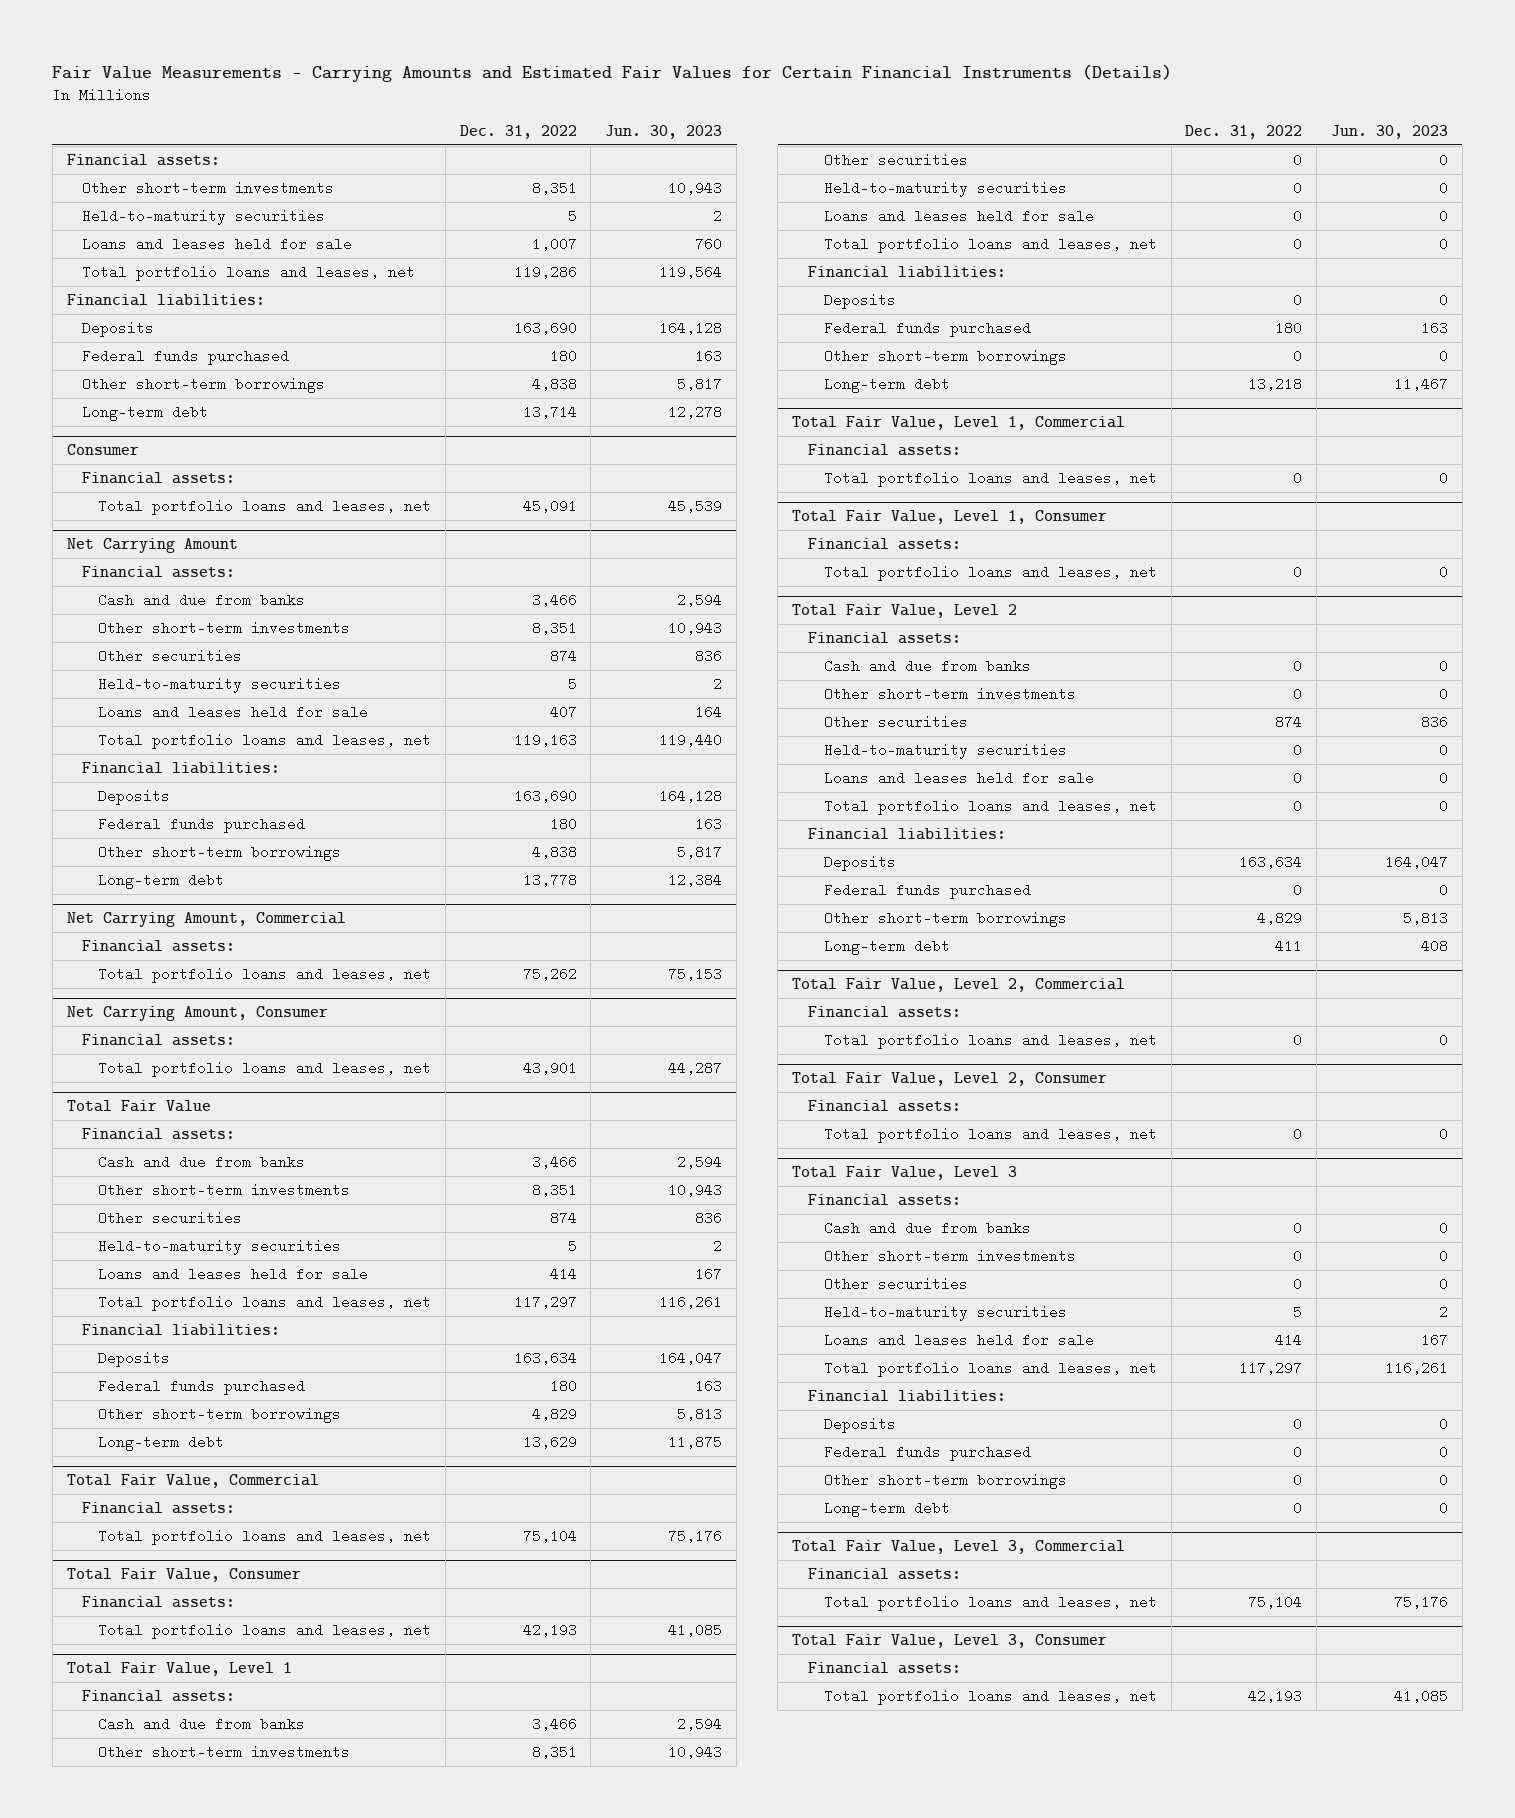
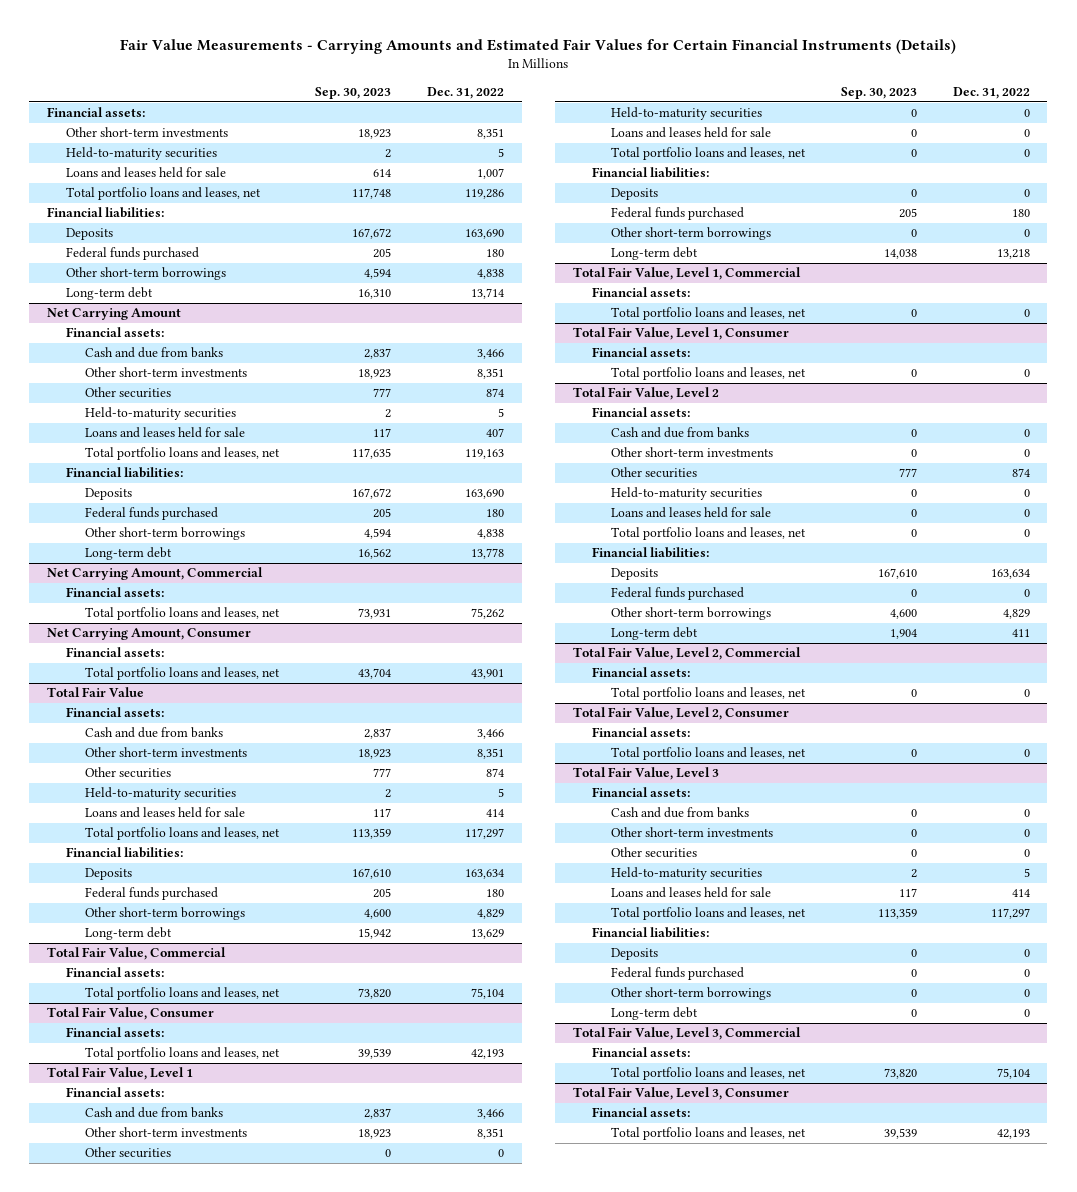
[605,124,723,139] Jun. 30, 2023 -> none
none -> [315,86,392,99] Sep. 30, 2023
[66,444,139,456] Consumer -> none
[82,472,236,485] Financial assets: -> none
[97,499,431,516] Total portfolio loans and leases, net -> none

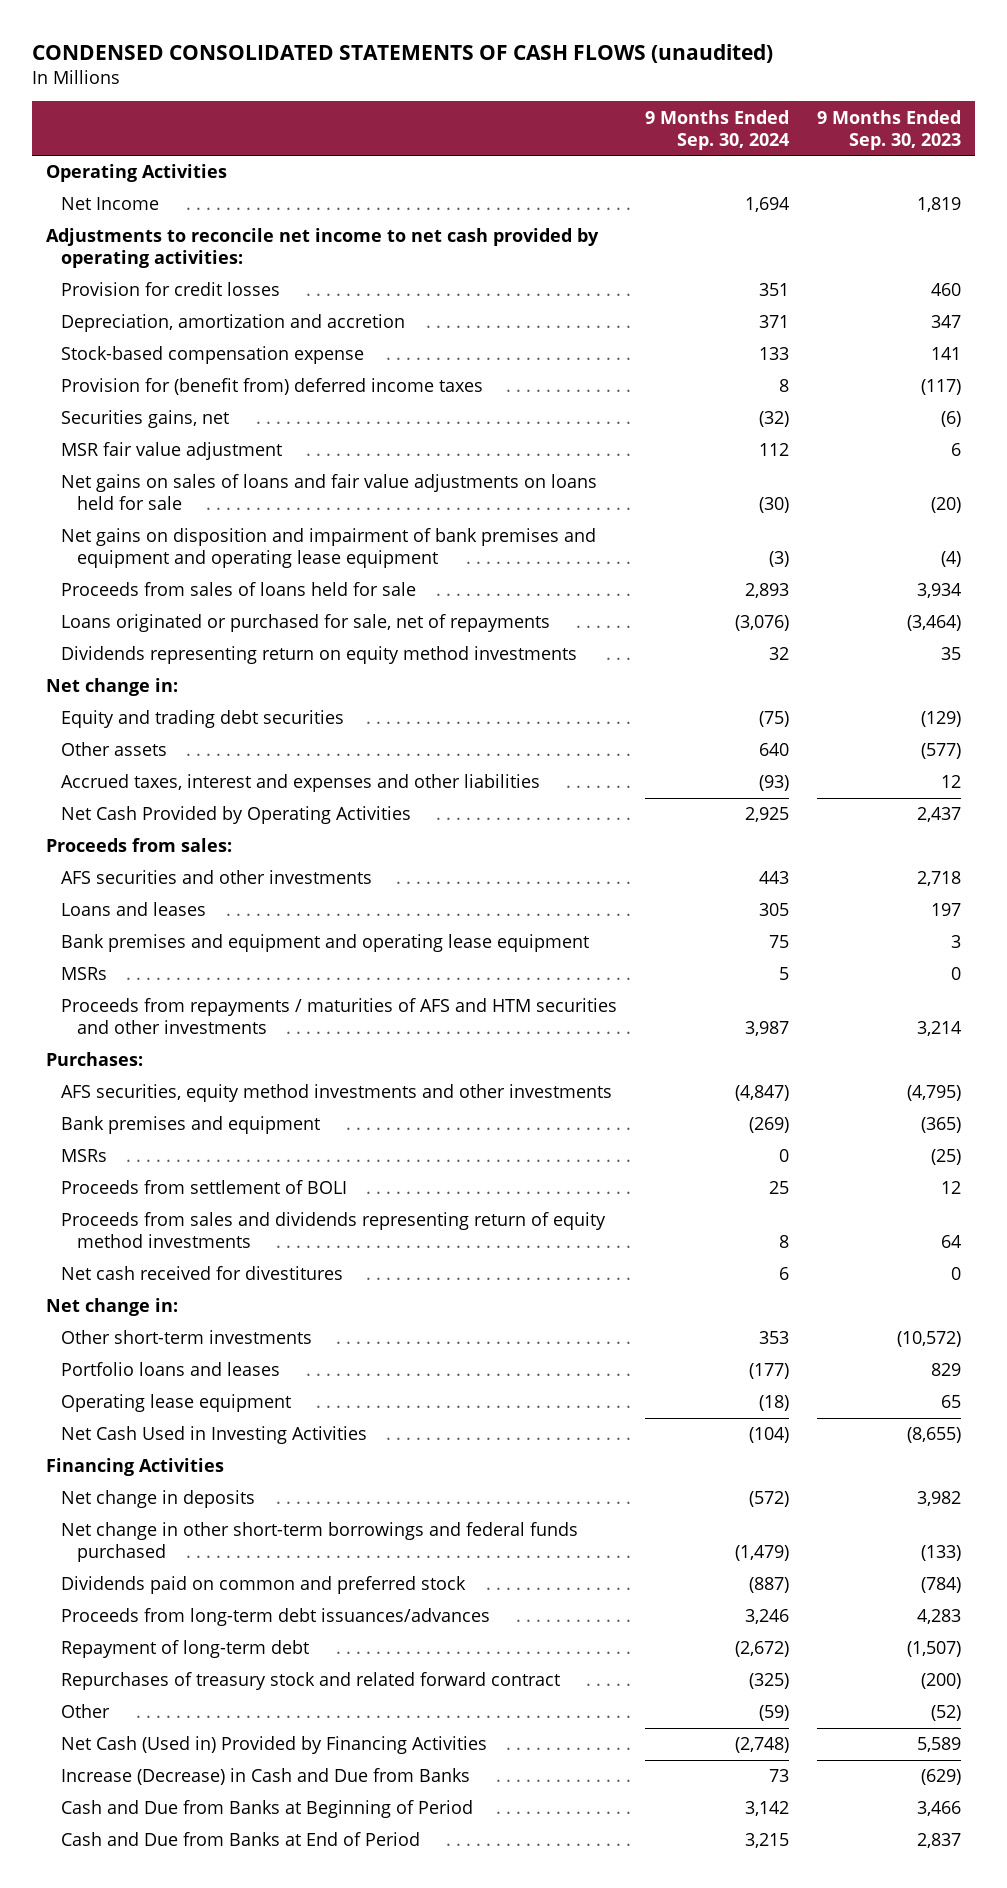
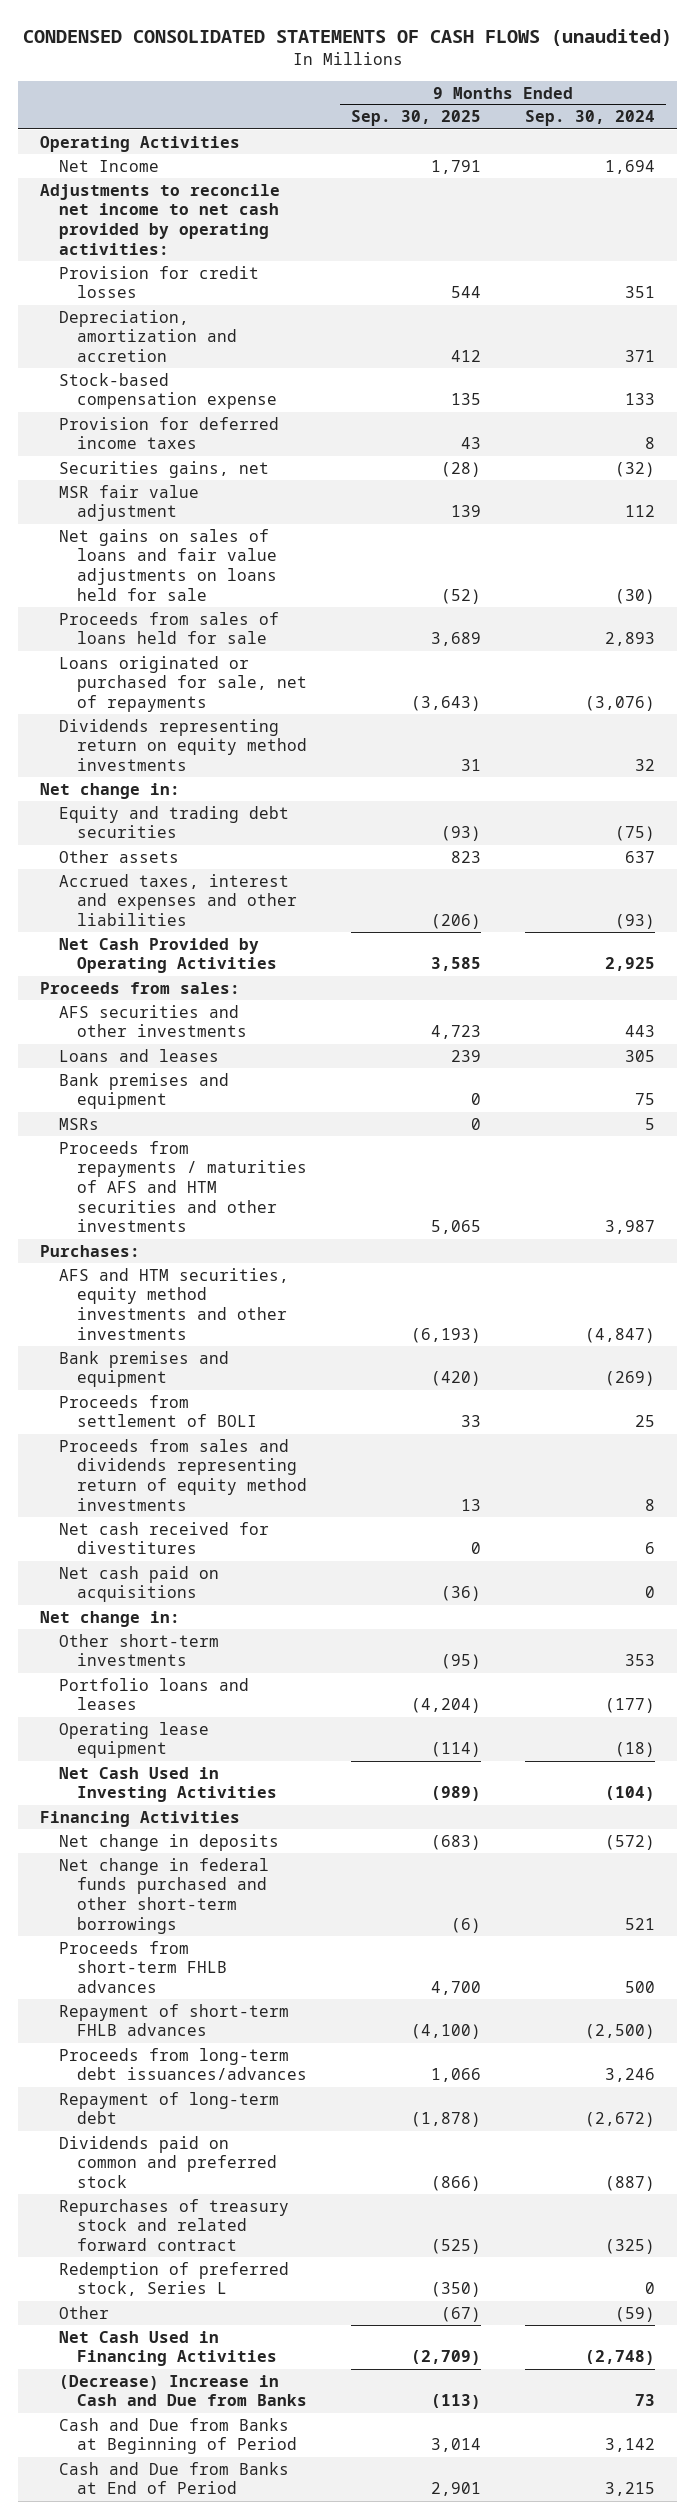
[817,109,962,150] 9 Months Ended Sep. 30, 2023 -> none
none -> [350,110,481,127] Sep. 30, 2025
[61,378,484,396] Provision for (benefit from) deferred income taxes -> [58,416,279,450] Provision for deferred income taxes
[61,528,597,569] Net gains on disposition and impairment of bank premises and equipment and operating lease equipment -> none
[759,743,790,757] 640 -> [624,850,655,863] 637
[61,934,590,953] Bank premises and equipment and operating lease equipment -> [58,1072,229,1110] Bank premises and equipment
[61,1084,613,1103] AFS securities, equity method investments and other investments -> [58,1267,289,1340] AFS and HTM securities, equity method investments and other investments
[61,1149,108,1163] MSRs -> none
none -> [58,1565,219,1603] Net cash paid on acquisitions
[61,1522,579,1563] Net change in other short-term borrowings and federal funds purchased -> [58,1857,269,1934] Net change in federal funds purchased and other short-term borrowings
[735,1545,790,1562] (1,479) -> [624,1917,655,1930] 521
none -> [58,1940,227,1994] Proceeds from short-term FHLB advances
none -> [58,2003,289,2037] Repayment of short-term FHLB advances
[61,1576,467,1595] Dividends paid on common and preferred stock -> [58,2135,277,2189] Dividends paid on common and preferred stock
none -> [58,2261,289,2297] Redemption of preferred stock, Series L
[61,1736,488,1755] Net Cash (Used in) Provided by Financing Activities -> [58,2330,277,2367] Net Cash Used in Financing Activities
[61,1768,471,1786] Increase (Decrease) in Cash and Due from Banks -> [58,2374,307,2407] (Decrease) Increase in Cash and Due from Banks

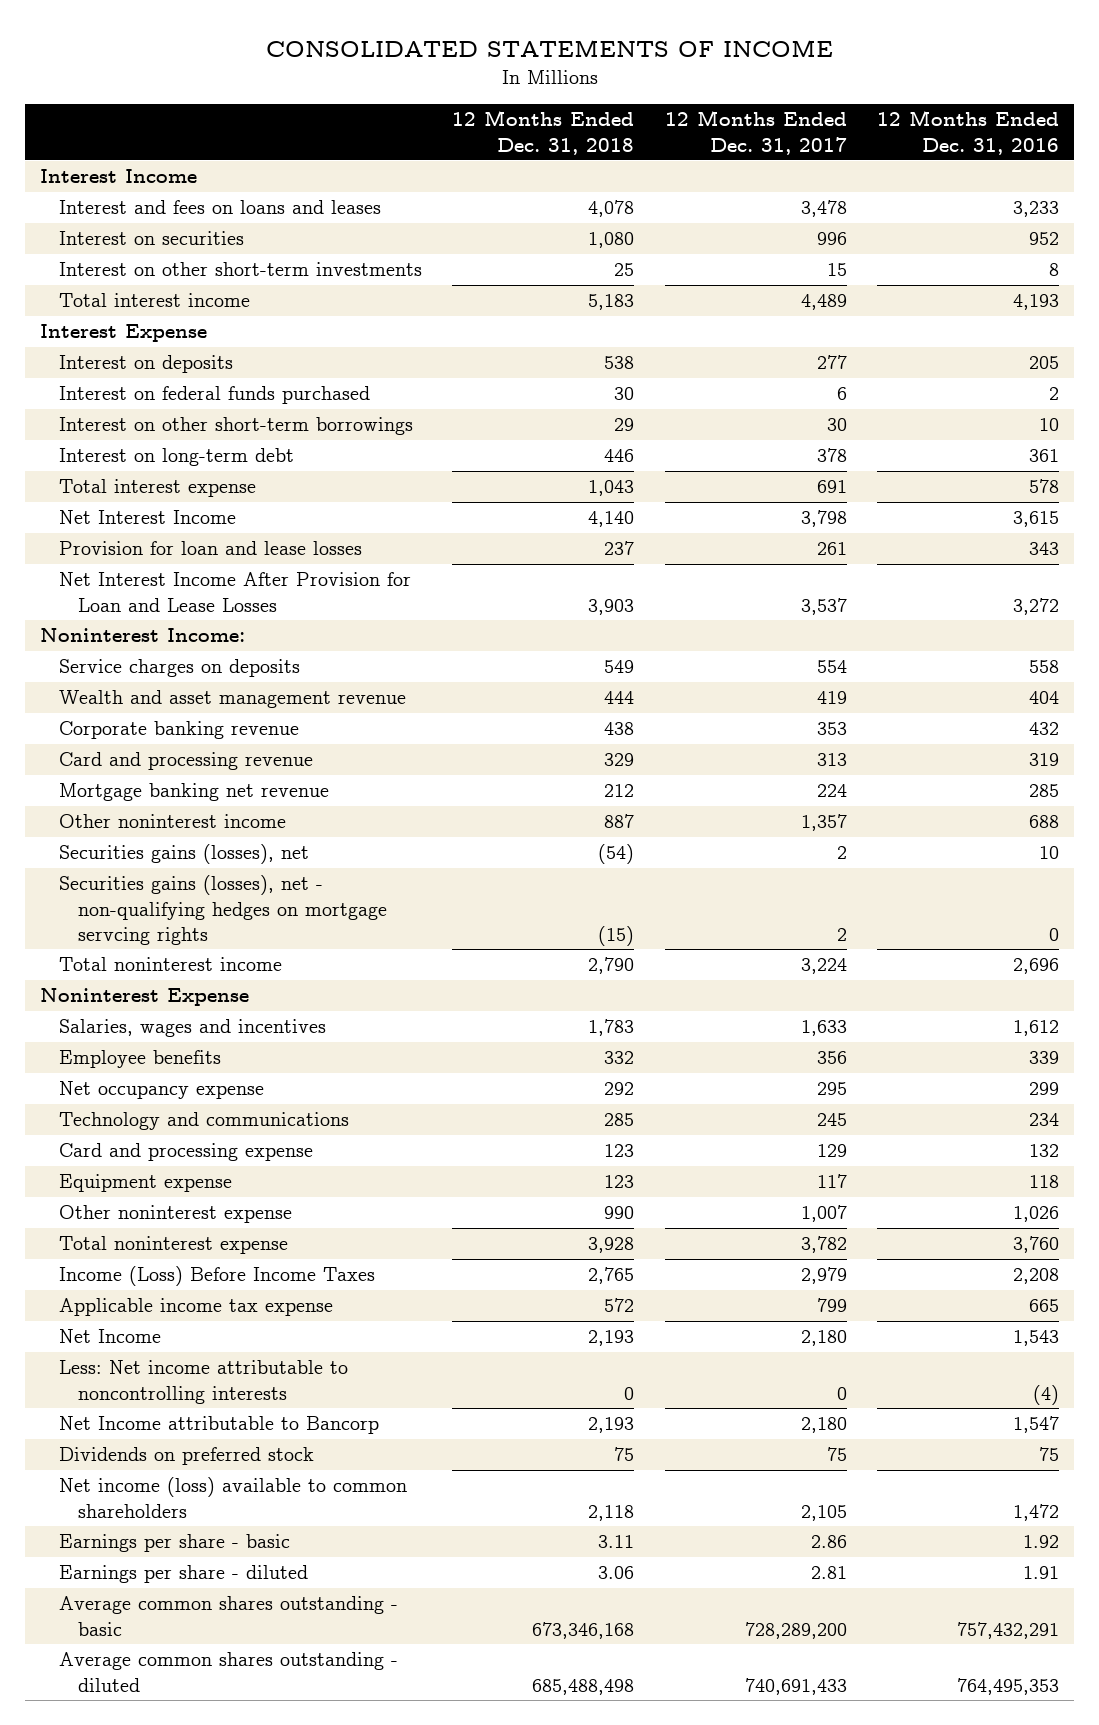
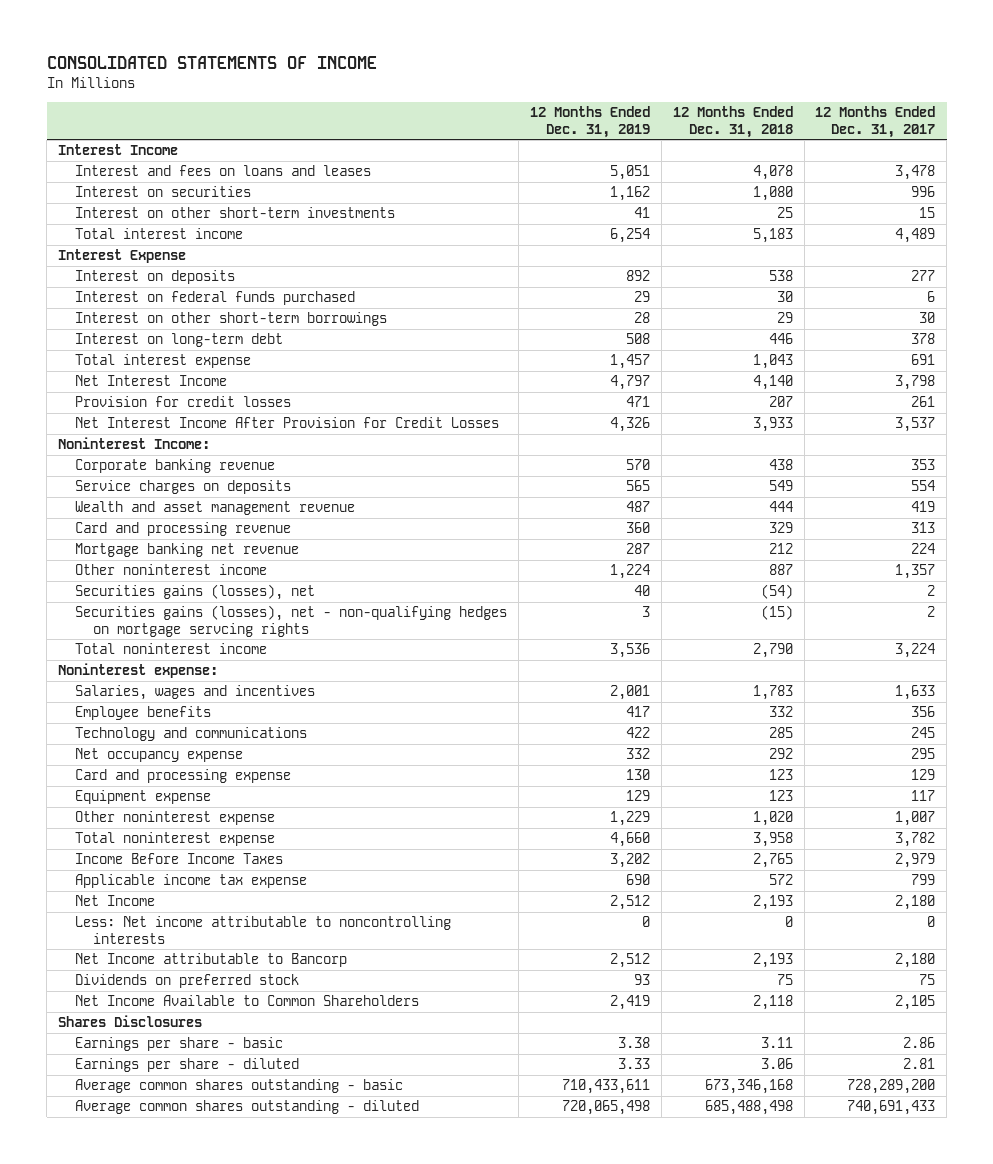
[876,110,1059,155] 12 Months Ended Dec. 31, 2016 -> none
none -> [530,106,651,138] 12 Months Ended Dec. 31, 2019
[58,541,362,556] Provision for loan and lease losses -> none
none -> [75,396,292,408] Provision for credit losses
[58,572,411,612] Net Interest Income After Provision for Loan and Lease Losses -> [75,417,500,429] Net Interest Income After Provision for Credit Losses
[588,598,635,615] 3,903 -> [752,417,793,433] 3,933
[58,721,299,740] Corporate banking revenue -> [75,459,276,474] Corporate banking revenue
[40,988,250,1007] Noninterest Expense -> [57,663,218,679] Noninterest expense:
[58,1081,264,1100] Net occupancy expense -> [75,748,244,763] Net occupancy expense
[604,1206,635,1220] 990 -> [752,811,793,827] 1,020
[588,1237,635,1254] 3,928 -> [752,832,793,848] 3,958
[58,1266,375,1287] Income (Loss) Before Income Taxes -> [75,853,284,865] Income Before Income Taxes
[58,1477,407,1518] Net income (loss) available to common shareholders -> [75,995,420,1007] Net Income Available to Common Shareholders
none -> [57,1015,202,1028] Shares Disclosures

